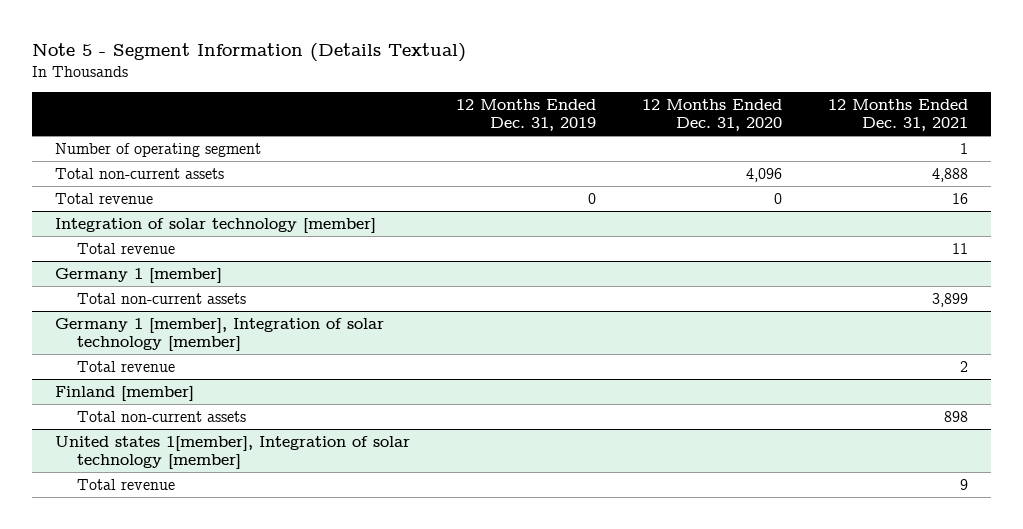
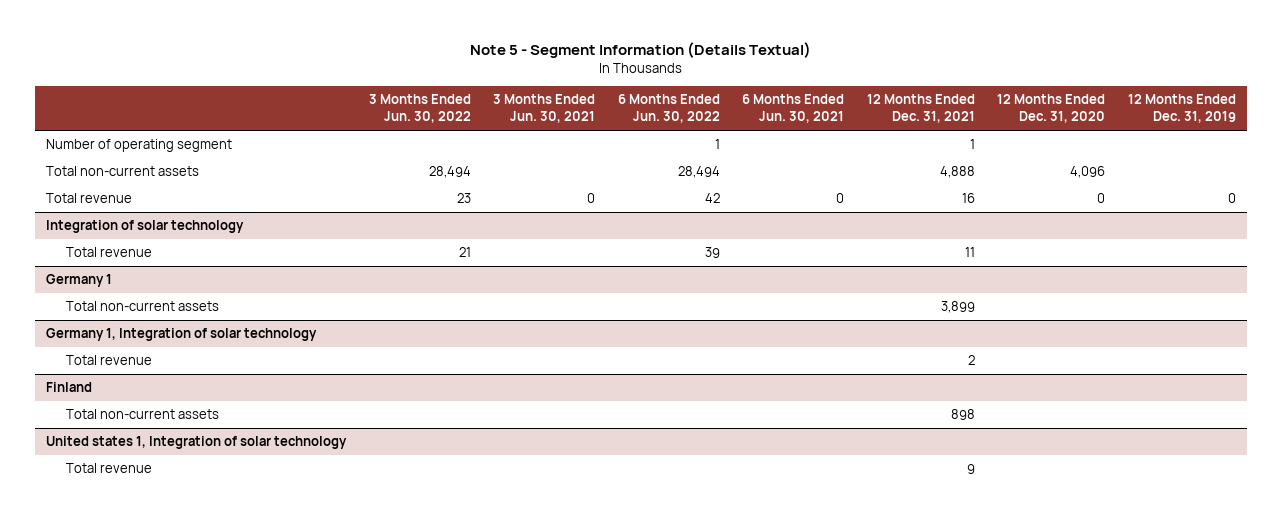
none -> [368,94,471,124] 3 Months Ended Jun. 30, 2022
none -> [493,94,596,124] 3 Months Ended Jun. 30, 2021
none -> [617,94,720,124] 6 Months Ended Jun. 30, 2022
none -> [742,94,845,124] 6 Months Ended Jun. 30, 2021
[54,217,376,233] Integration of solar technology [member] -> [46,220,245,234] Integration of solar technology
[54,267,222,283] Germany 1 [member] -> [46,274,113,288] Germany 1
[54,317,384,352] Germany 1 [member], Integration of solar technology [member] -> [46,328,318,342] Germany 1, Integration of solar technology
[54,385,194,401] Finland [member] -> [46,382,93,393] Finland
[54,435,410,470] United states 1[member], Integration of solar technology [member] -> [46,436,348,450] United states 1, Integration of solar technology

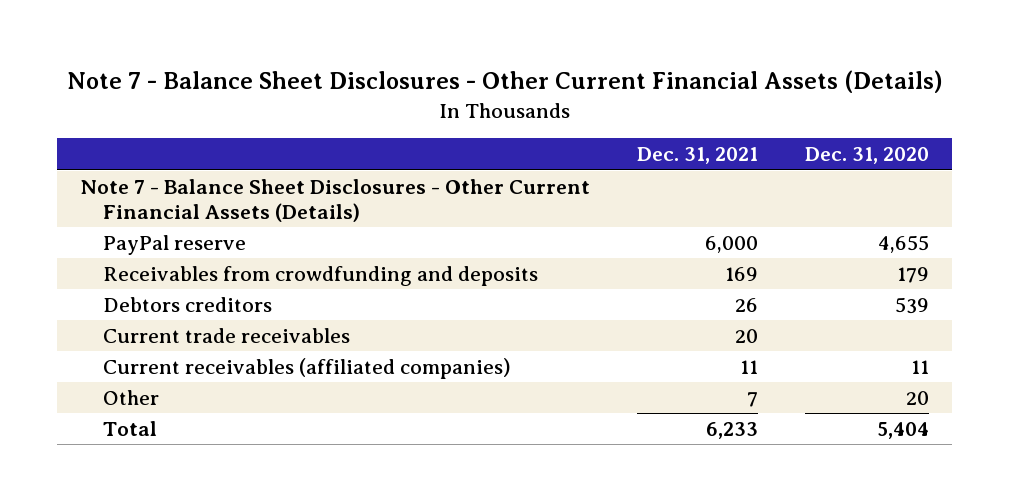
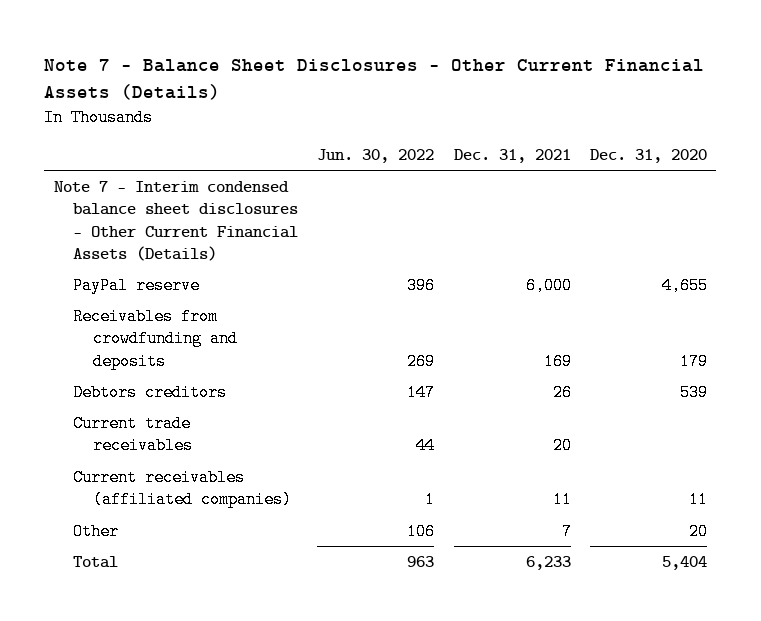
none -> [317,149,435,164] Jun. 30, 2022
[80,178,591,222] Note 7 - Balance Sheet Disclosures - Other Current Financial Assets (Details) -> [53,180,299,262] Note 7 - Interim condensed balance sheet disclosures - Other Current Financial Assets (Details)

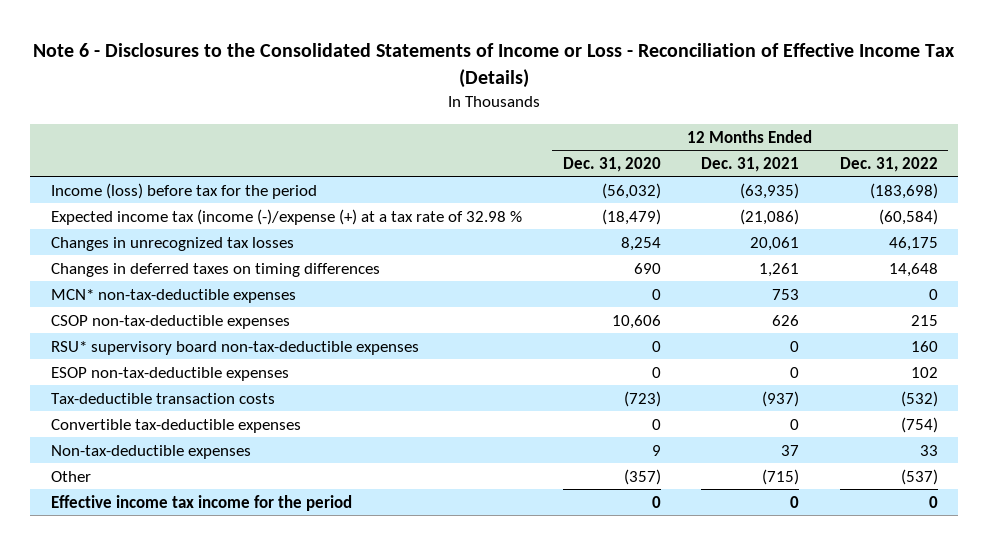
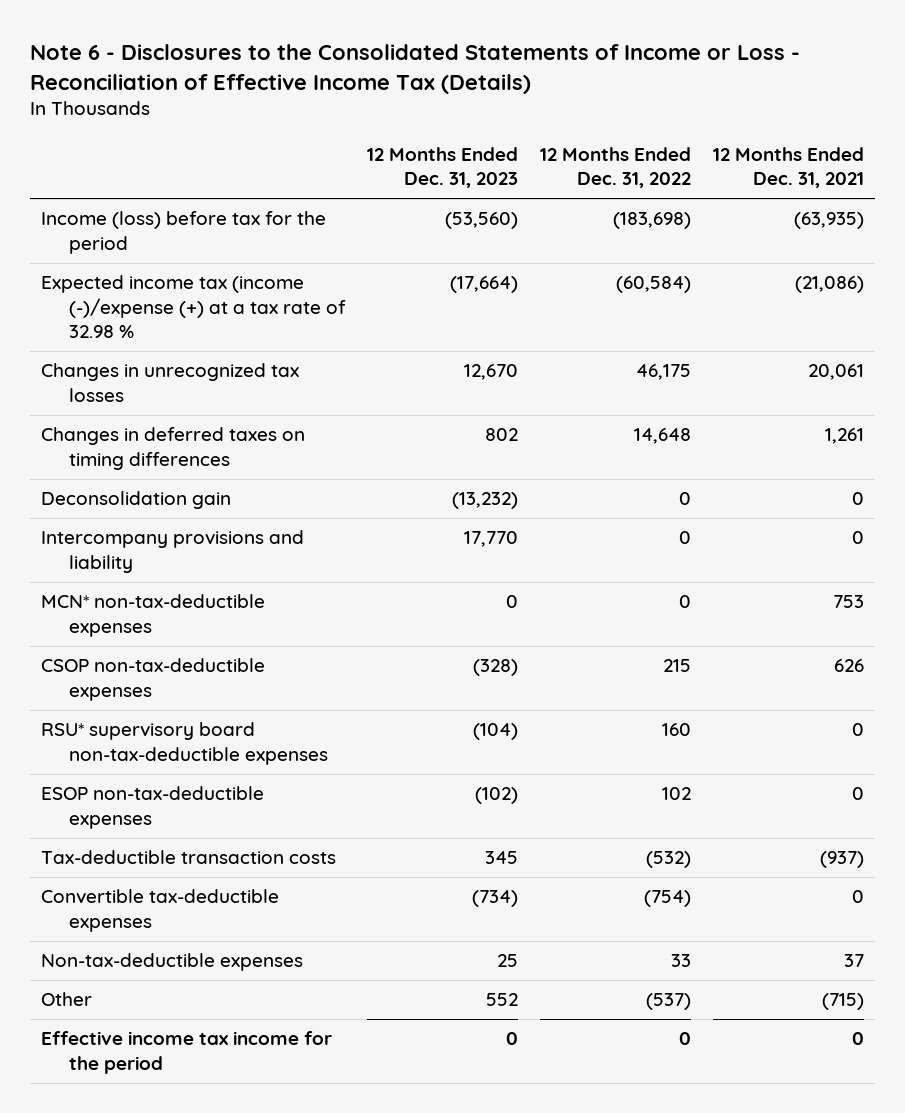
[562,156,661,172] Dec. 31, 2020 -> none
none -> [367,147,519,189] 12 Months Ended Dec. 31, 2023
none -> [40,491,231,510] Deconsolidation gain
none -> [40,530,304,573] Intercompany provisions and liability

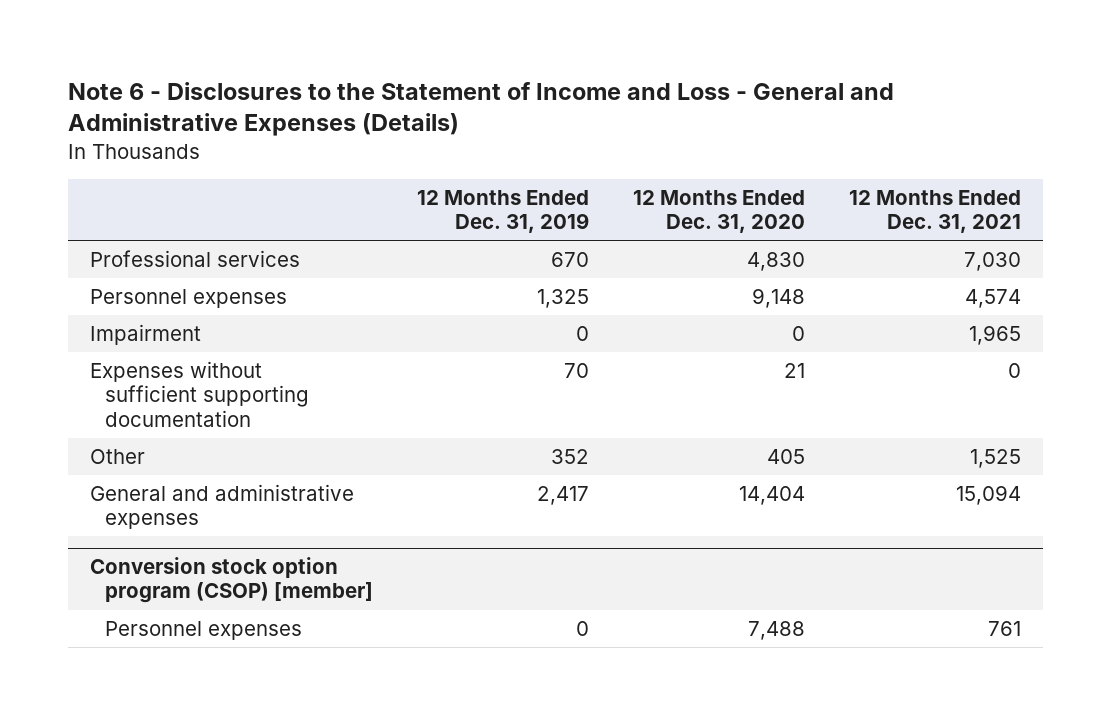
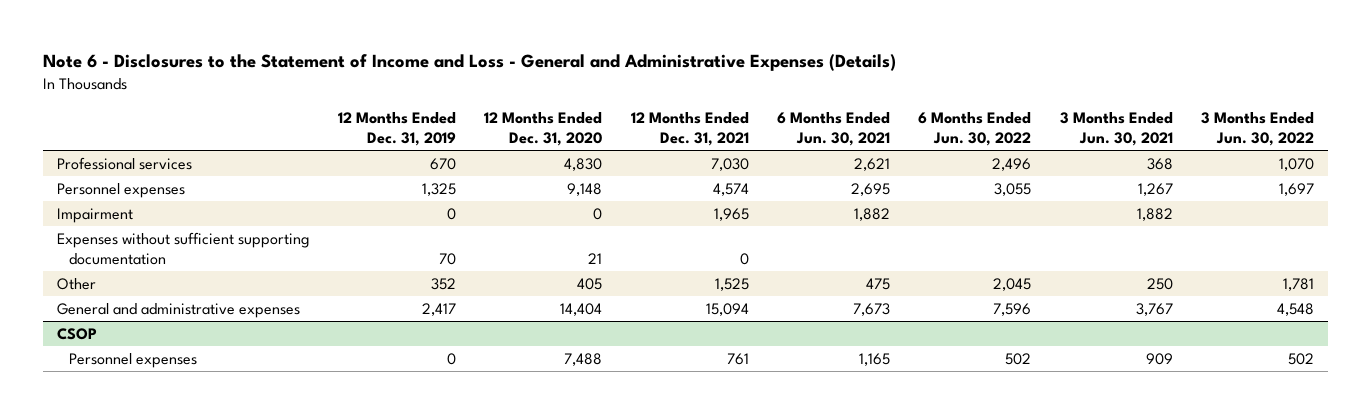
none -> [777,111,891,147] 6 Months Ended Jun. 30, 2021
none -> [918,111,1032,147] 6 Months Ended Jun. 30, 2022
none -> [1059,111,1173,147] 3 Months Ended Jun. 30, 2021
none -> [1200,111,1314,147] 3 Months Ended Jun. 30, 2022
[90,557,373,604] Conversion stock option program (CSOP) [member] -> [56,327,97,340] CSOP

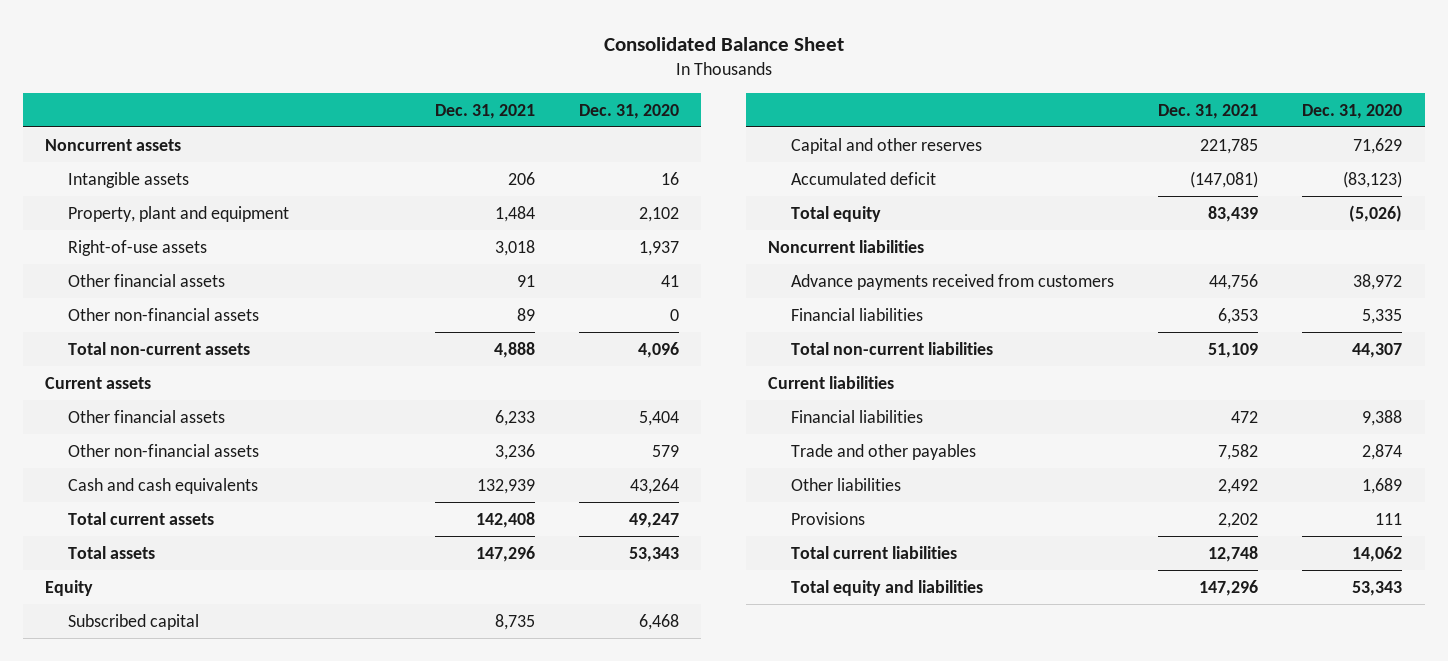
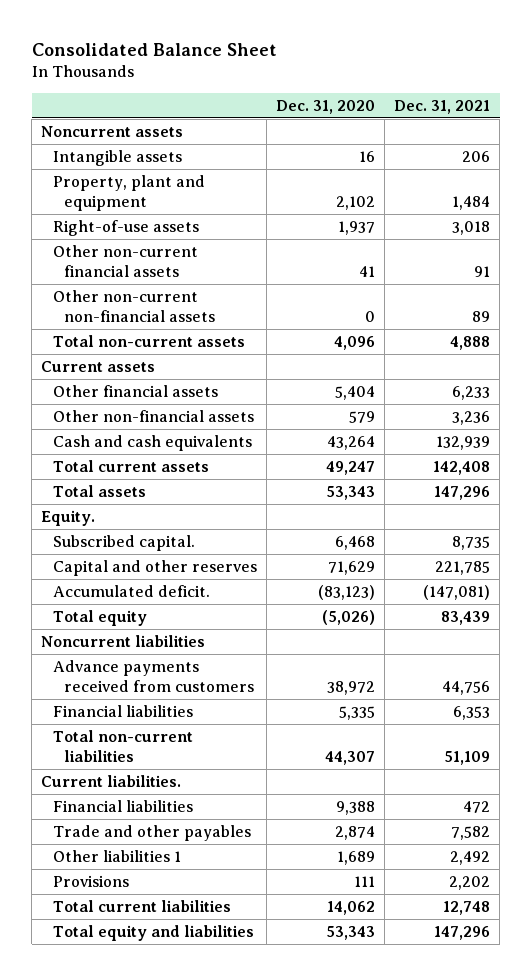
[68,273,226,287] Other financial assets -> [52,244,198,277] Other non-current financial assets
[68,307,260,321] Other non-financial assets -> [52,289,216,322] Other non-current non-financial assets
[45,579,94,596] Equity -> [41,509,96,526] Equity.
[68,613,200,630] Subscribed capital -> [52,534,195,551] Subscribed capital.
[791,171,937,185] Accumulated deficit -> [52,584,210,597] Accumulated deficit.
[768,375,895,389] Current liabilities -> [41,774,182,787] Current liabilities.
[791,477,902,491] Other liabilities -> [52,849,181,862] Other liabilities 1

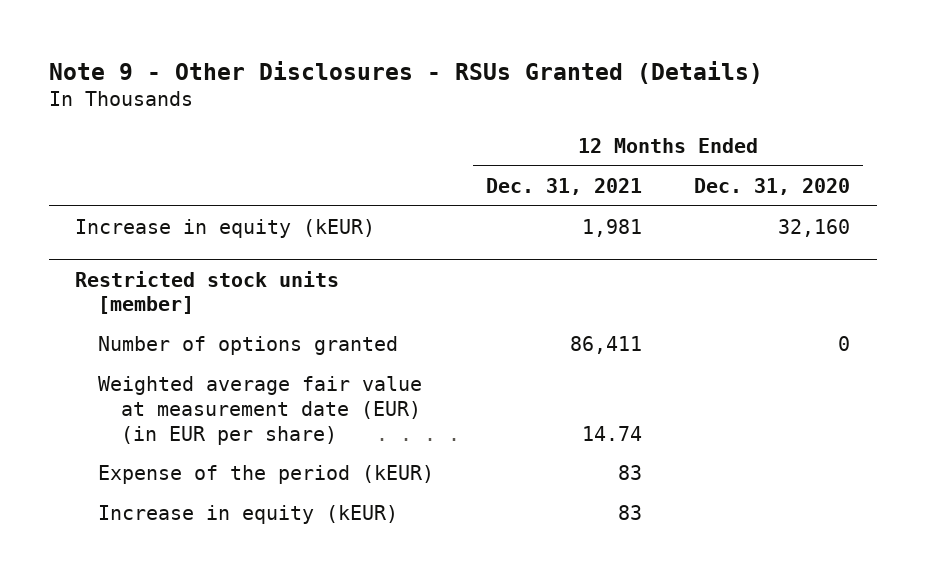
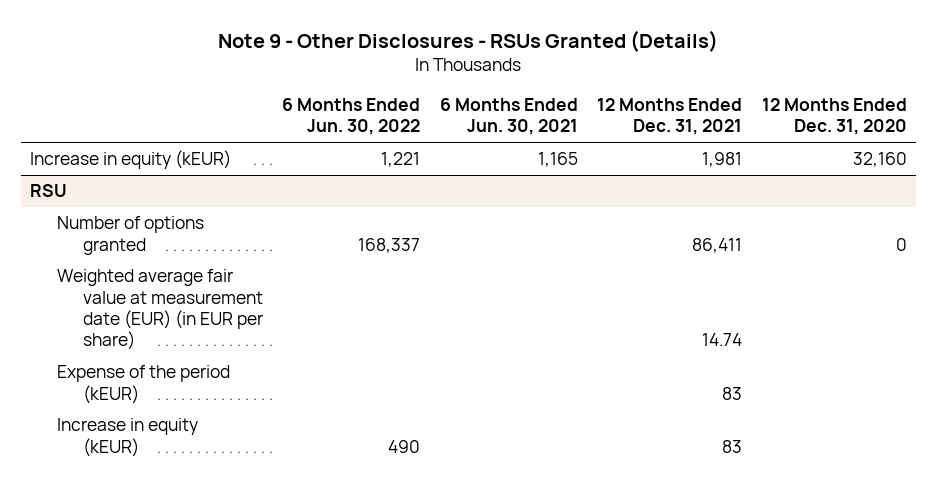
none -> [282,98,421,136] 6 Months Ended Jun. 30, 2022
none -> [439,98,578,136] 6 Months Ended Jun. 30, 2021
[74,270,339,315] Restricted stock units [member] -> [30,184,68,198] RSU

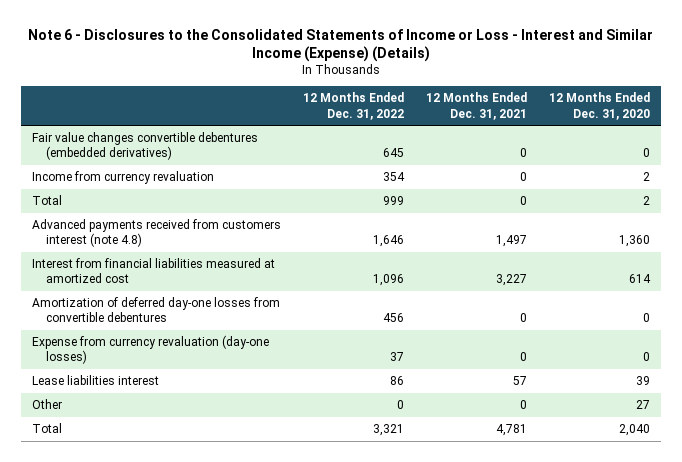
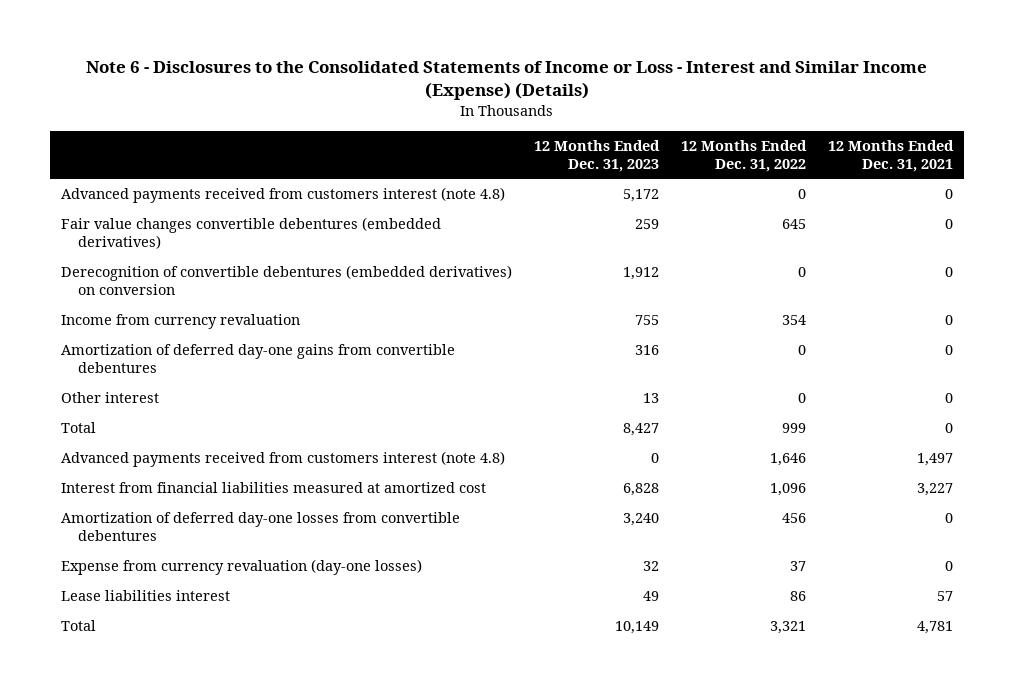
[549,92,651,120] 12 Months Ended Dec. 31, 2020 -> none
none -> [534,139,661,172] 12 Months Ended Dec. 31, 2023
none -> [61,187,506,204] Advanced payments received from customers interest (note 4.8)
none -> [61,265,513,296] Derecognition of convertible debentures (embedded derivatives) on conversion
none -> [61,344,456,374] Amortization of deferred day-one gains from convertible debentures
none -> [61,392,160,404] Other interest
[31,399,62,410] Other -> none

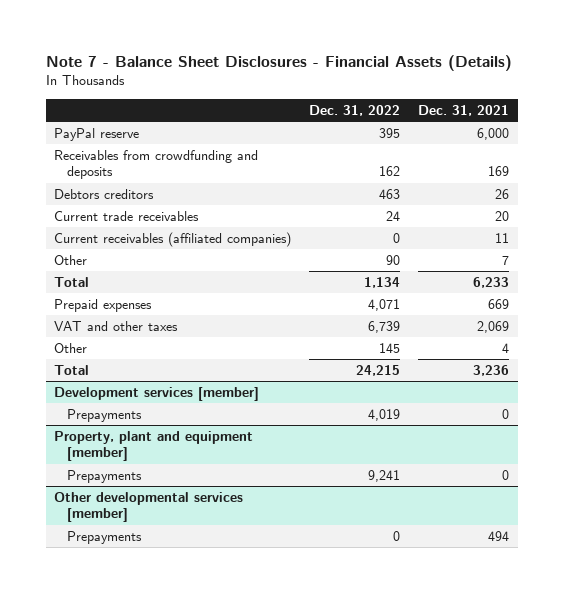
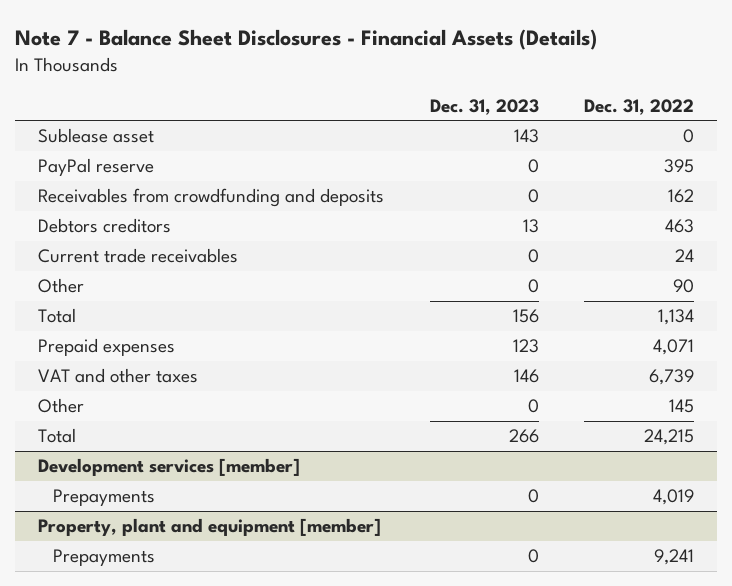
[417,104,509,116] Dec. 31, 2021 -> none
none -> [429,98,539,115] Dec. 31, 2023
none -> [38,128,155,144] Sublease asset
[54,231,292,247] Current receivables (affiliated companies) -> none
[54,491,244,523] Other developmental services [member] -> none
[67,530,143,544] Prepayments -> none

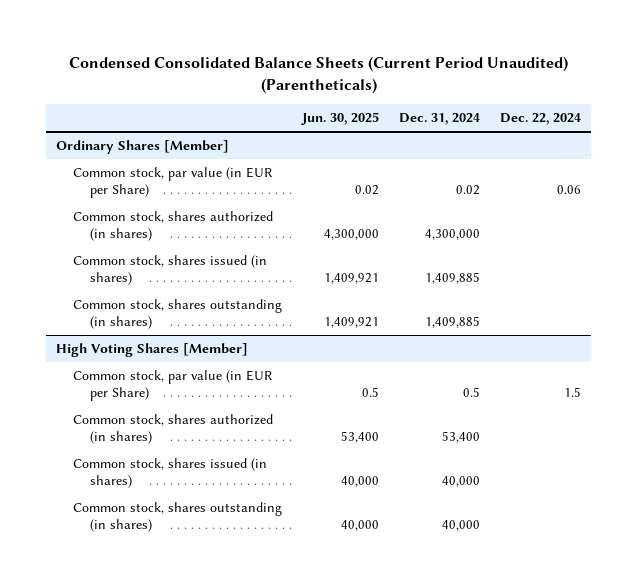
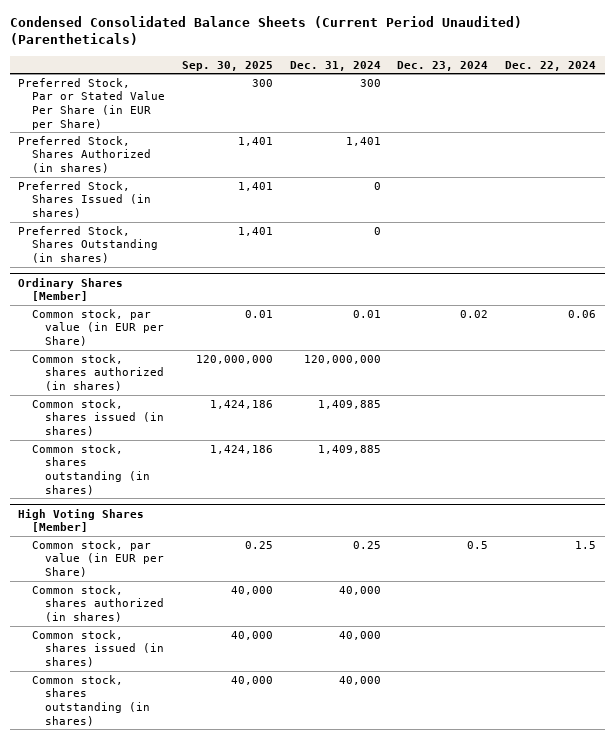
[300,112,379,126] Jun. 30, 2025 -> none
none -> [181,60,273,71] Sep. 30, 2025
none -> [397,60,489,71] Dec. 23, 2024
none -> [18,77,165,130] Preferred Stock, Par or Stated Value Per Share (in EUR per Share)
none -> [18,135,151,174] Preferred Stock, Shares Authorized (in shares)
none -> [18,180,151,219] Preferred Stock, Shares Issued (in shares)
none -> [18,225,158,264] Preferred Stock, Shares Outstanding (in shares)
[456,185,481,196] 0.02 -> [352,309,381,318] 0.01
[425,229,481,241] 4,300,000 -> [303,354,381,364] 120,000,000
[463,387,481,398] 0.5 -> [352,540,381,549] 0.25
[442,431,481,444] 53,400 -> [338,585,381,595] 40,000

